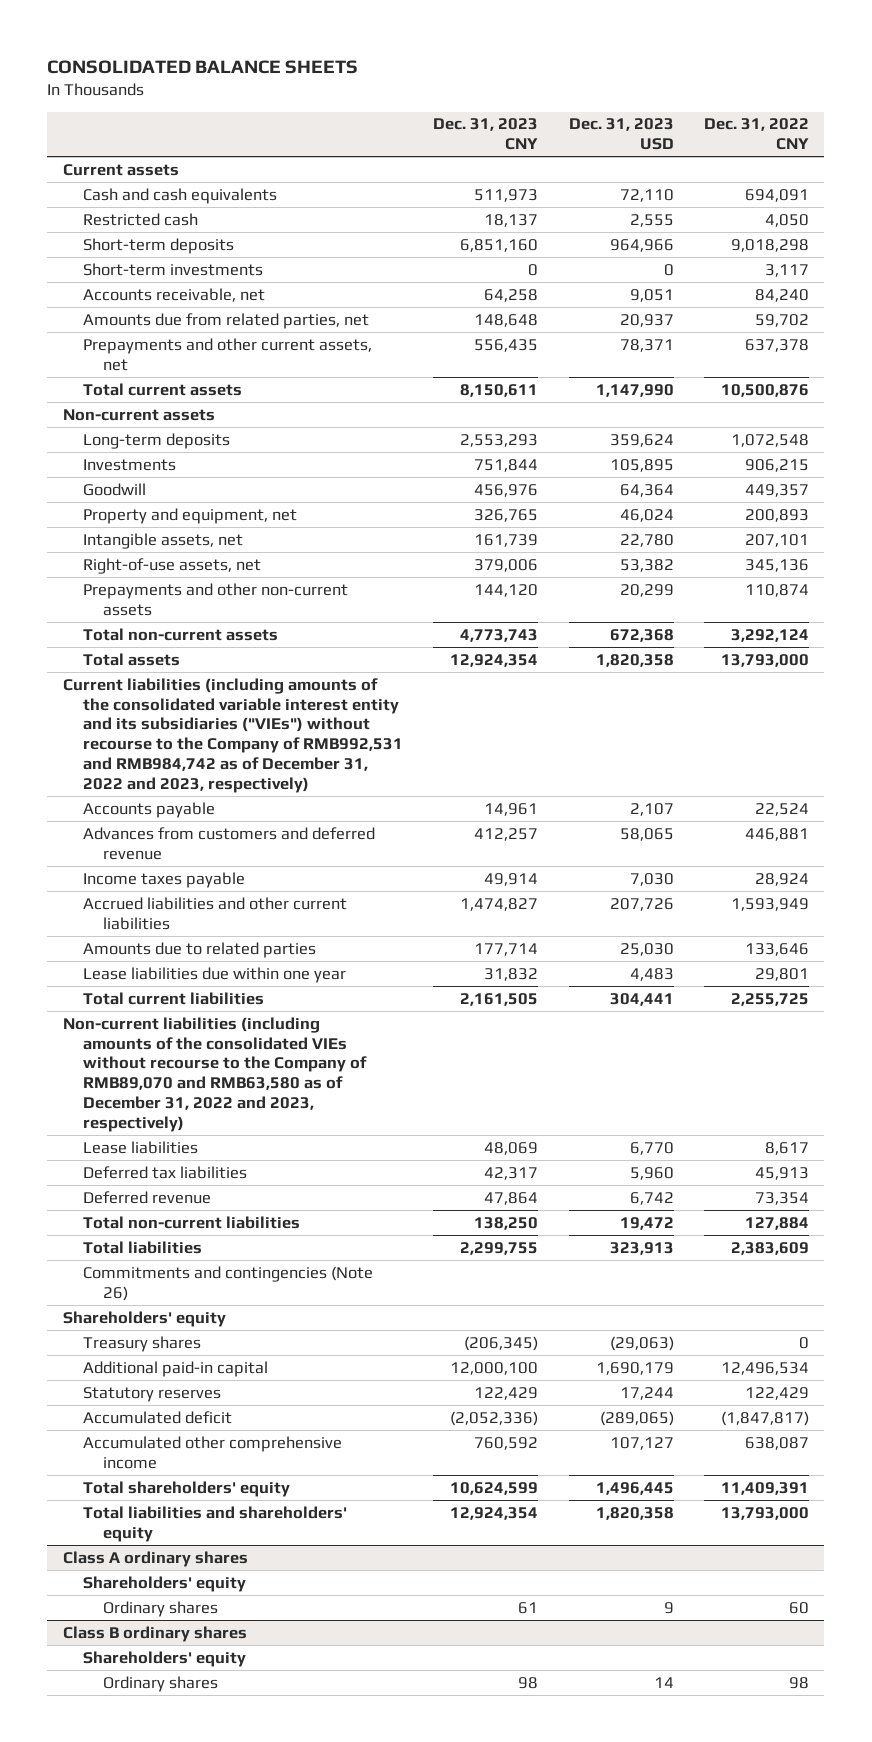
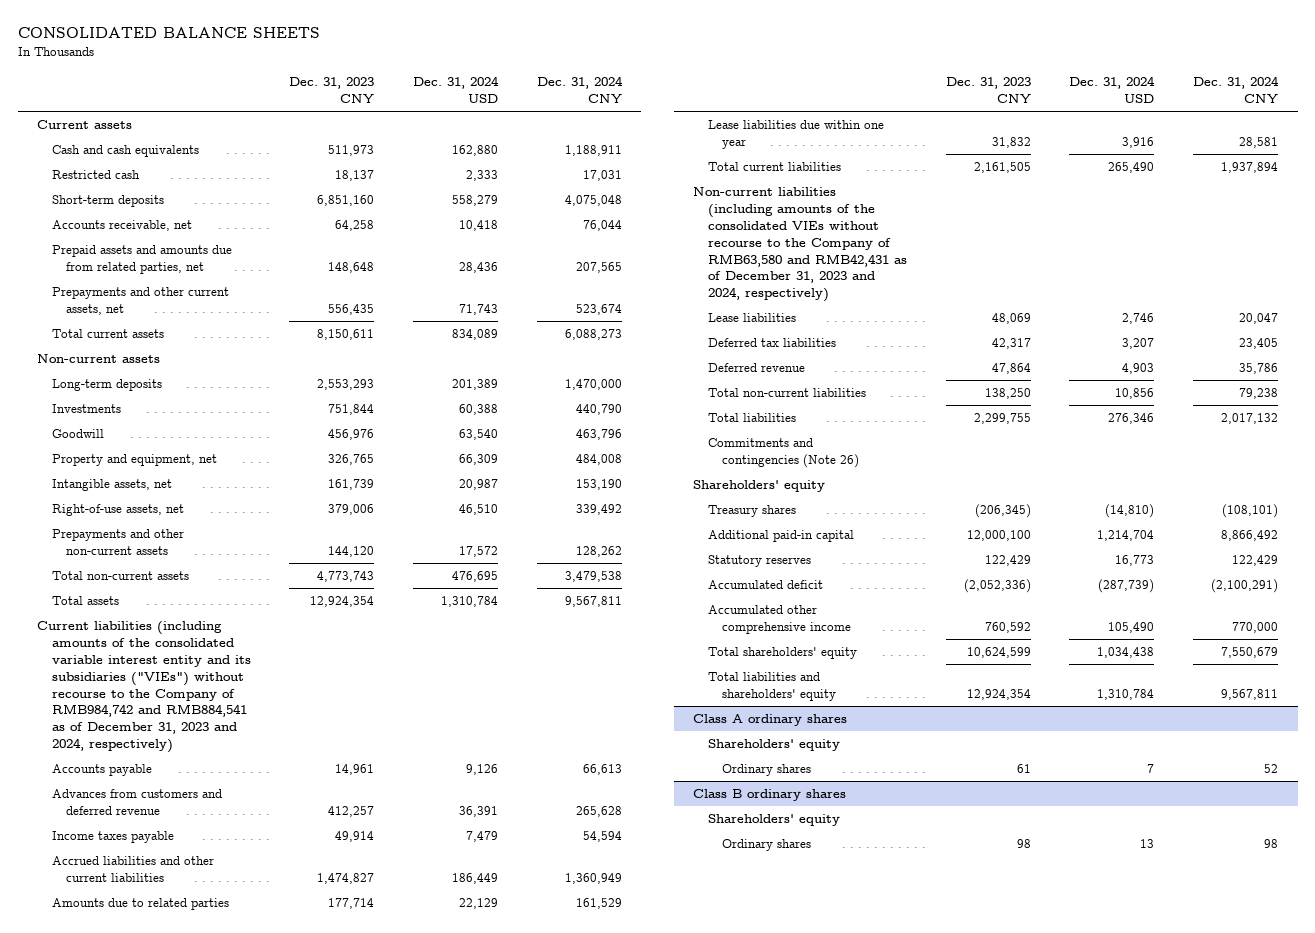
[568,118,674,151] Dec. 31, 2023 USD -> none
[703,118,809,151] Dec. 31, 2022 CNY -> none
none -> [413,76,500,104] Dec. 31, 2024 USD
none -> [536,76,623,104] Dec. 31, 2024 CNY
[82,262,263,276] Short-term investments -> none
[82,312,369,329] Amounts due from related parties, net -> [51,245,232,275] Prepaid assets and amounts due from related parties, net
[62,677,403,794] Current liabilities (including amounts of the consolidated variable interest entity and its subsidiaries ("VIEs") without recourse to the Company of RMB992,531 and RMB984,742 as of December 31, 2022 and 2023, respectively) -> [37,621,251,754] Current liabilities (including amounts of the consolidated variable interest entity and its subsidiaries ("VIEs") without recourse to the Company of RMB984,742 and RMB884,541 as of December 31, 2023 and 2024, respectively)
[62,1016,367,1133] Non-current liabilities (including amounts of the consolidated VIEs without recourse to the Company of RMB89,070 and RMB63,580 as of December 31, 2022 and 2023, respectively) -> [693,187,907,303] Non-current liabilities (including amounts of the consolidated VIEs without recourse to the Company of RMB63,580 and RMB42,431 as of December 31, 2023 and 2024, respectively)

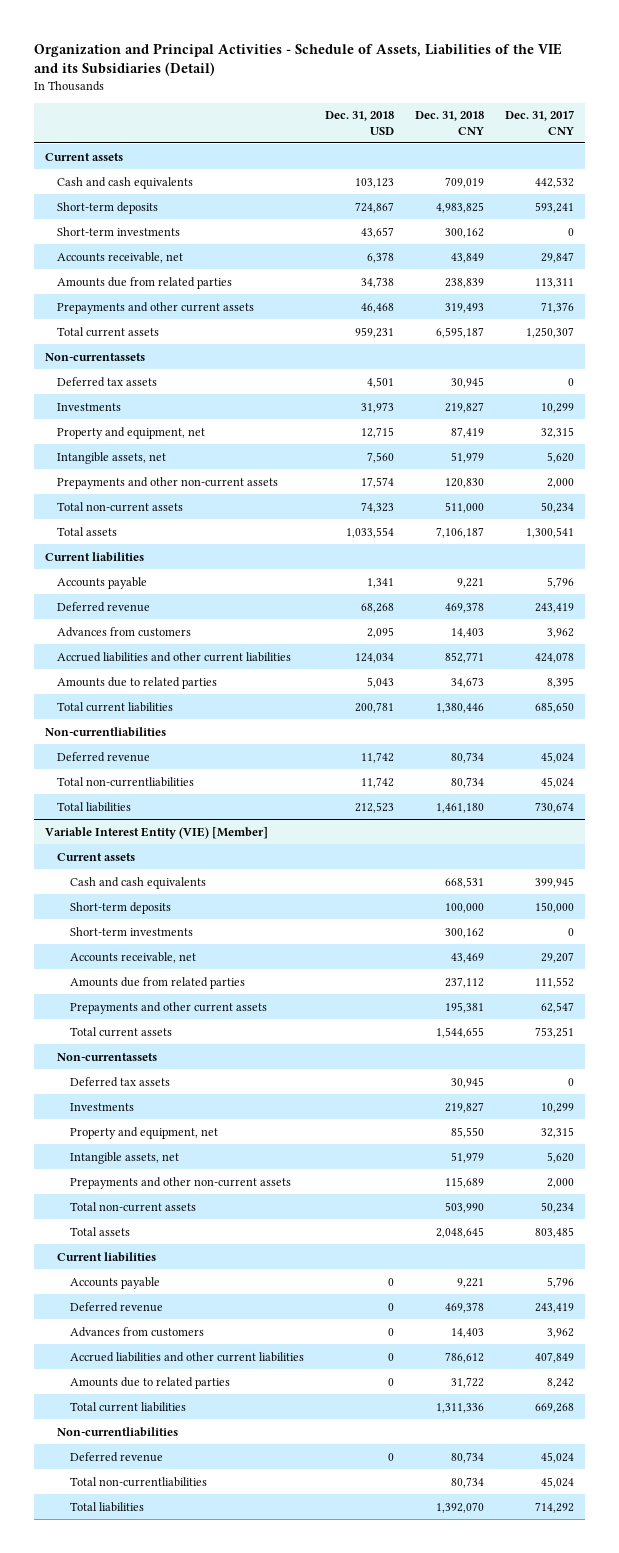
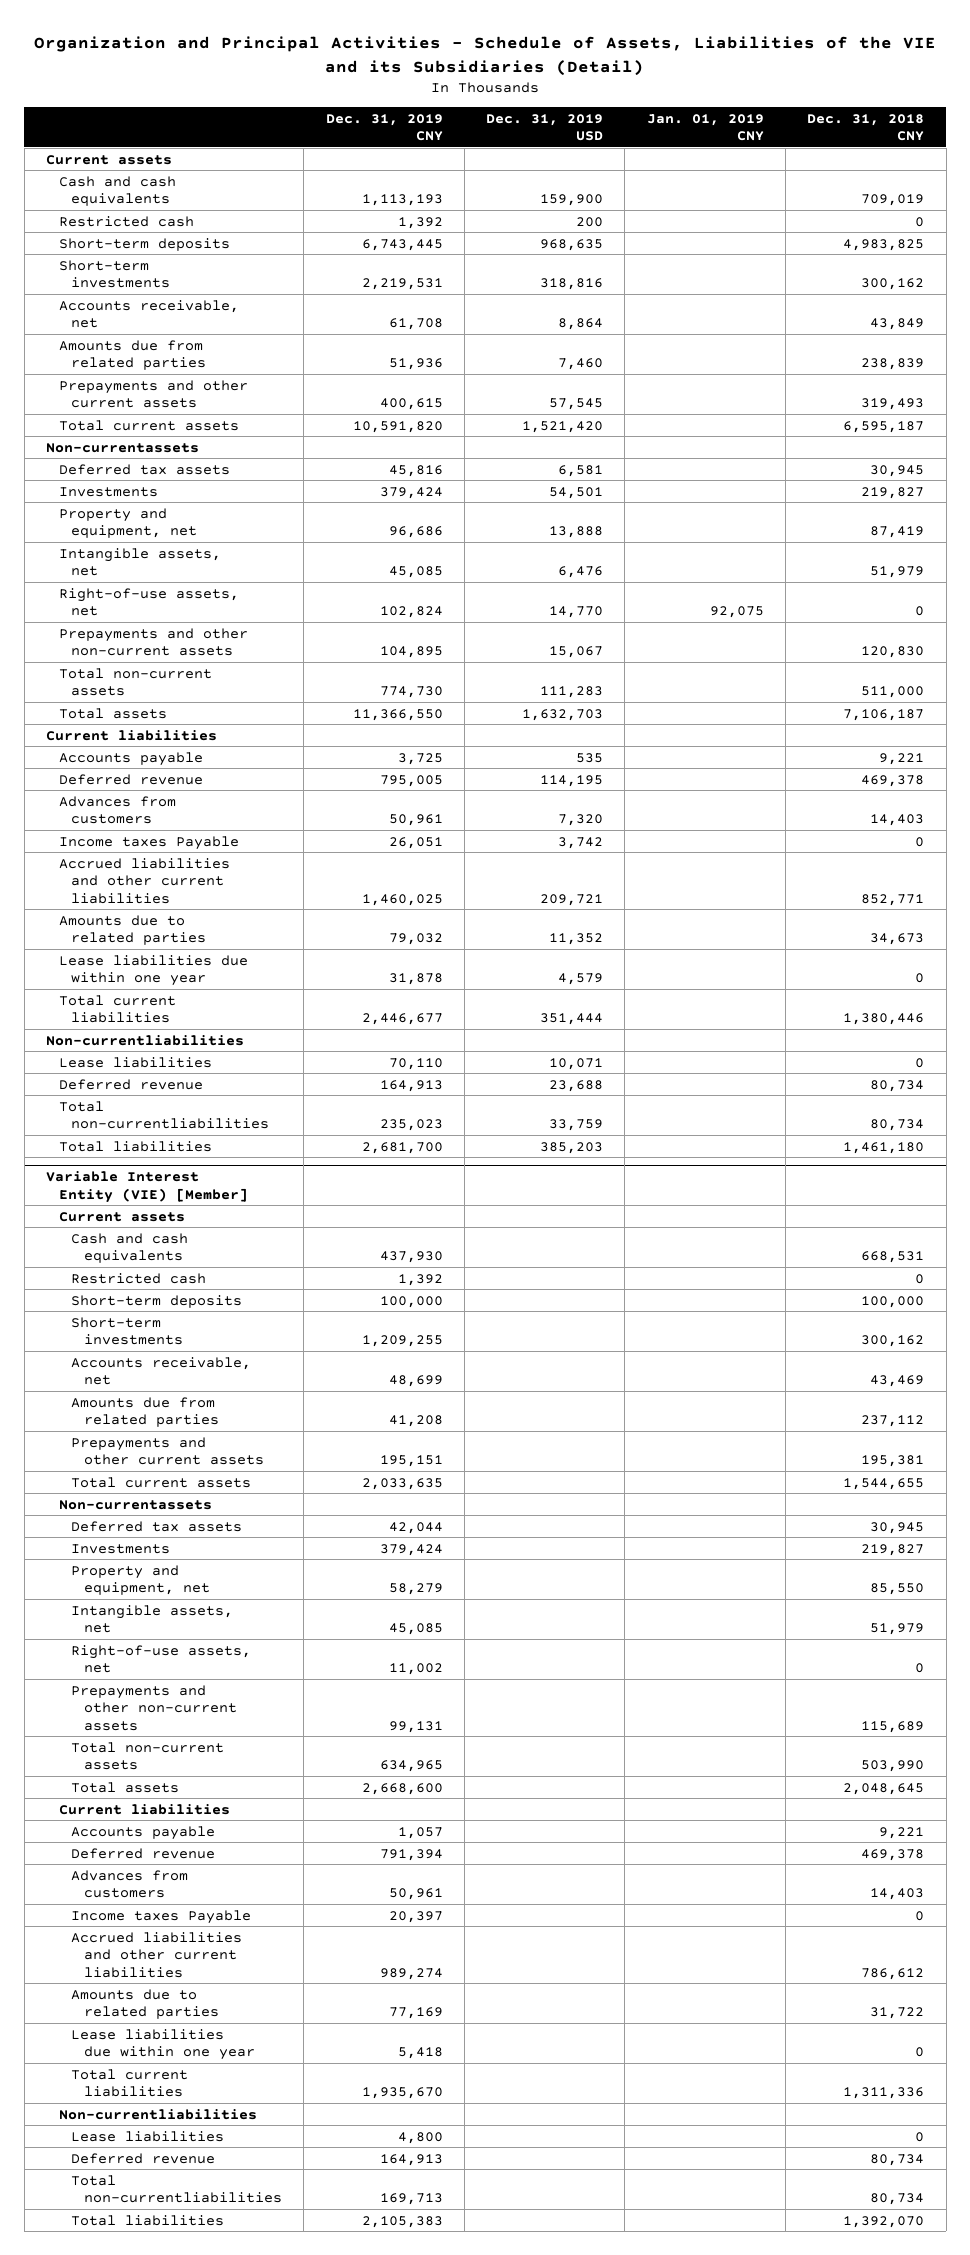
[325,111,395,135] Dec. 31, 2018 USD -> none
[505,110,575,135] Dec. 31, 2017 CNY -> none
none -> [325,113,443,142] Dec. 31, 2019 CNY
none -> [486,113,604,142] Dec. 31, 2019 USD
none -> [646,113,764,142] Jan. 01, 2019 CNY
none -> [58,215,194,227] Restricted cash
none -> [58,587,239,617] Right-of-use assets, net
none -> [58,835,239,850] Income taxes Payable
none -> [58,954,248,987] Lease liabilities due within one year
none -> [58,1056,212,1068] Lease liabilities
none -> [71,1272,207,1284] Restricted cash
none -> [71,1644,252,1674] Right-of-use assets, net
none -> [71,1909,252,1924] Income taxes Payable
none -> [71,2028,256,2061] Lease liabilities due within one year
none -> [71,2130,225,2142] Lease liabilities

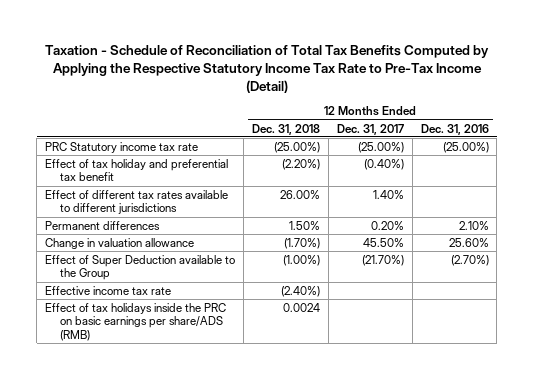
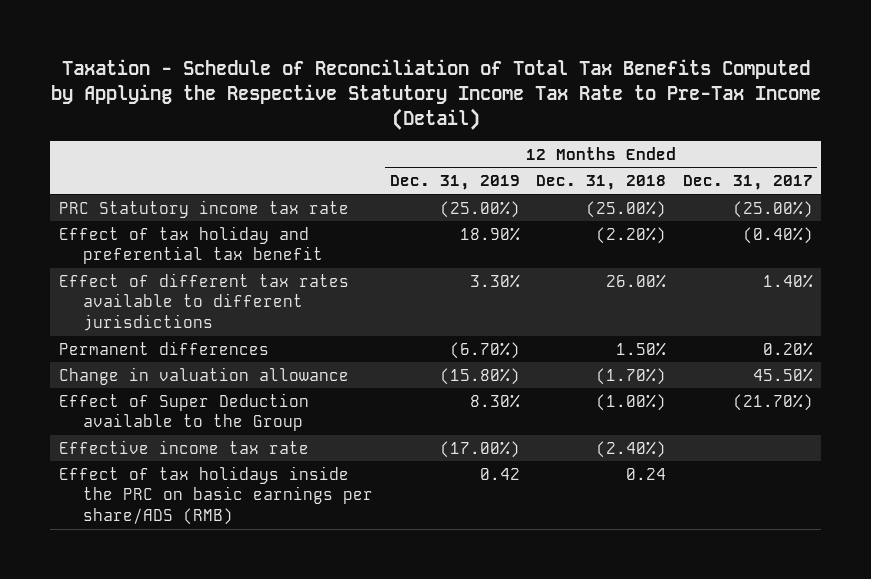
[420,123,489,135] Dec. 31, 2016 -> none
none -> [389,175,520,191] Dec. 31, 2019
[282,302,320,312] 0.0024 -> [626,467,667,480] 0.24

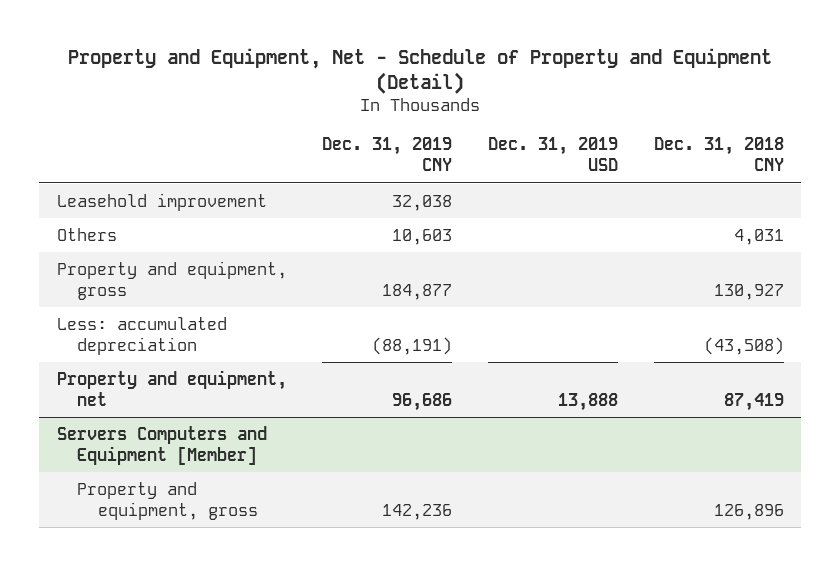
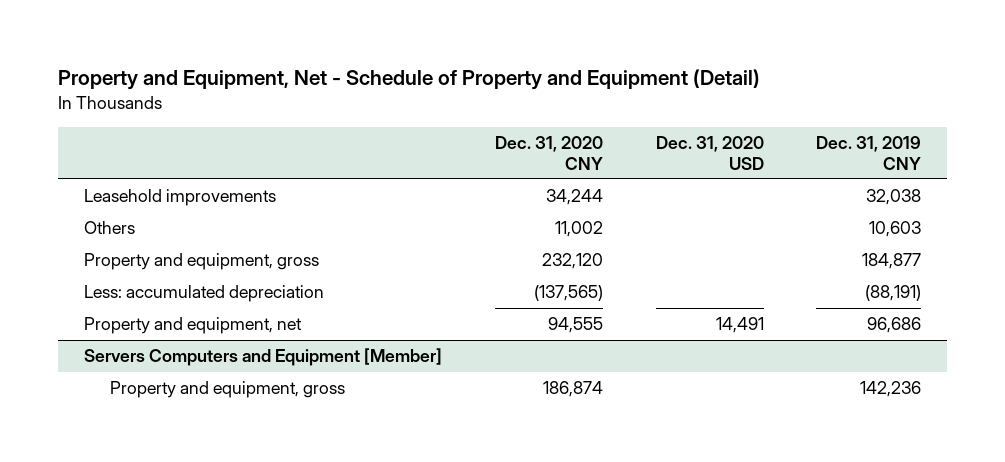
[488,137,619,172] Dec. 31, 2019 USD -> none
[653,137,784,172] Dec. 31, 2018 CNY -> none
none -> [494,136,603,170] Dec. 31, 2020 CNY
none -> [655,136,764,170] Dec. 31, 2020 USD
[56,192,267,211] Leasehold improvement -> [84,189,277,207] Leasehold improvements

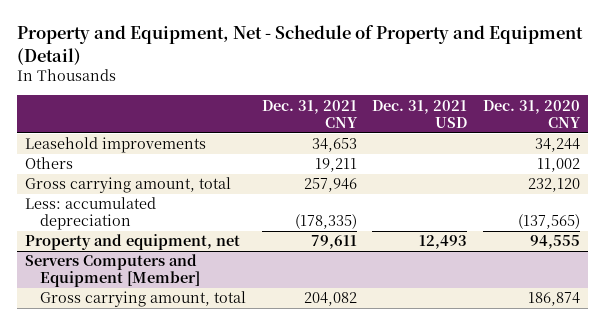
[655,136,764,170] Dec. 31, 2020 USD -> none
[816,136,922,170] Dec. 31, 2019 CNY -> none
none -> [261,99,358,128] Dec. 31, 2021 CNY
none -> [372,99,468,128] Dec. 31, 2021 USD
[84,253,320,271] Property and equipment, gross -> [24,177,231,194] Gross carrying amount, total
[109,381,345,399] Property and equipment, gross -> [39,291,246,308] Gross carrying amount, total

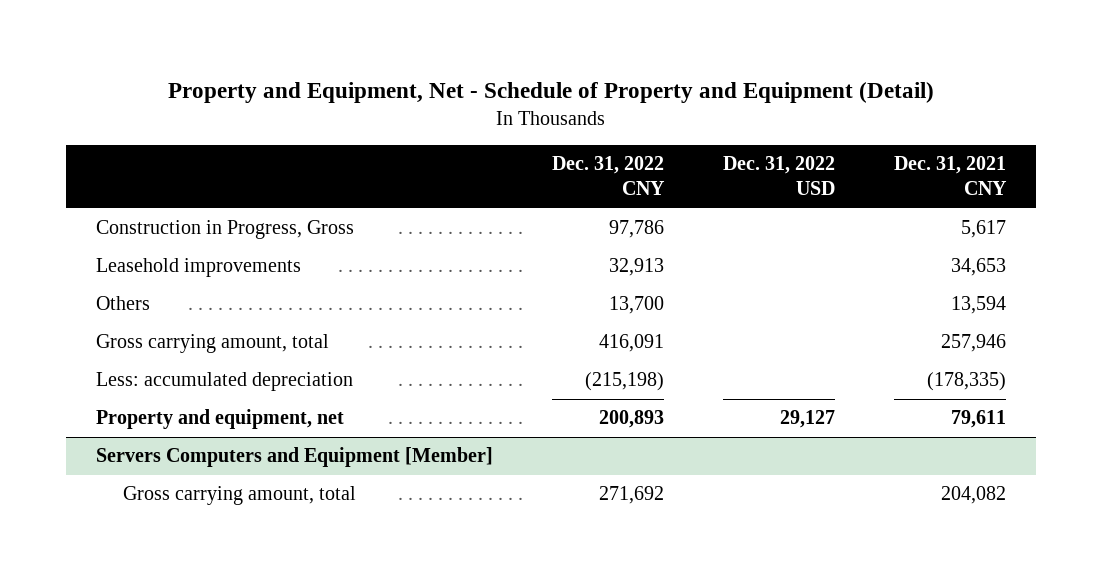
[372,99,468,128] Dec. 31, 2021 USD -> none
[483,99,582,128] Dec. 31, 2020 CNY -> none
none -> [552,156,666,196] Dec. 31, 2022 CNY
none -> [723,156,836,196] Dec. 31, 2022 USD
none -> [96,220,355,240] Construction in Progress, Gross
[314,158,357,173] 19,211 -> [951,296,1007,315] 13,594

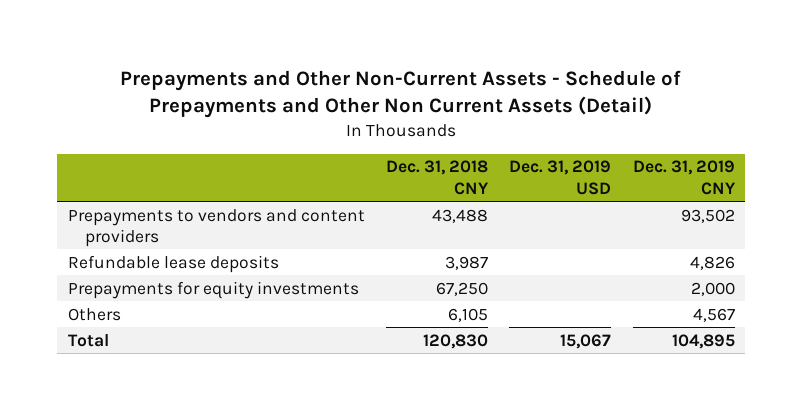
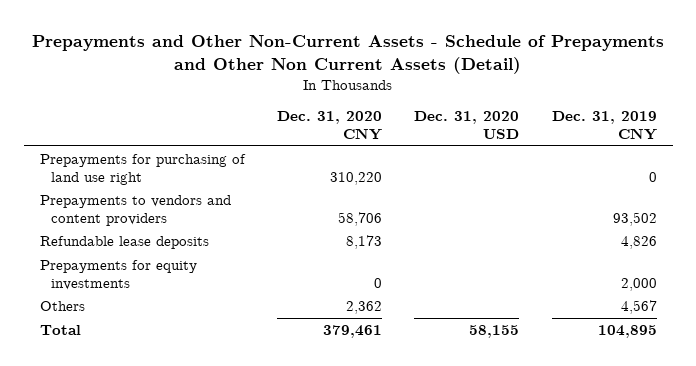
[386,160,490,195] Dec. 31, 2018 CNY -> none
[509,160,612,195] Dec. 31, 2019 USD -> none
none -> [277,111,383,141] Dec. 31, 2020 CNY
none -> [414,111,520,140] Dec. 31, 2020 USD
none -> [39,153,246,185] Prepayments for purchasing of land use right

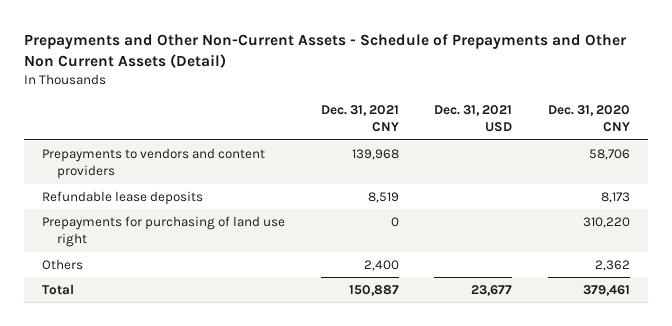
[414,111,520,140] Dec. 31, 2020 USD -> none
[551,111,657,141] Dec. 31, 2019 CNY -> none
none -> [320,105,399,133] Dec. 31, 2021 CNY
none -> [434,105,513,133] Dec. 31, 2021 USD
[39,259,197,290] Prepayments for equity investments -> none
[39,153,246,185] Prepayments for purchasing of land use right -> [41,215,285,248] Prepayments for purchasing of land use right

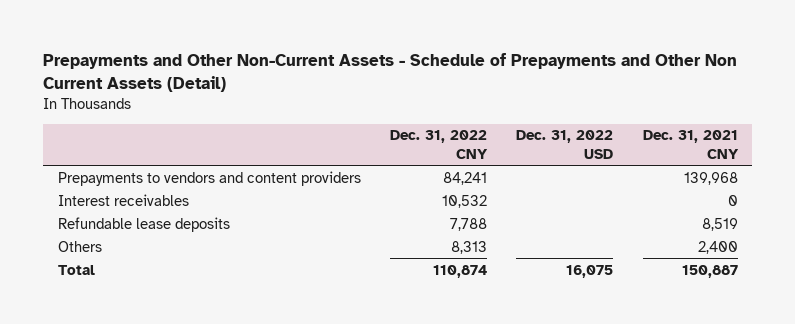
[434,105,513,133] Dec. 31, 2021 USD -> none
[548,105,631,133] Dec. 31, 2020 CNY -> none
none -> [389,130,488,159] Dec. 31, 2022 CNY
none -> [516,130,614,159] Dec. 31, 2022 USD
none -> [57,193,189,206] Interest receivables
[41,215,285,248] Prepayments for purchasing of land use right -> none

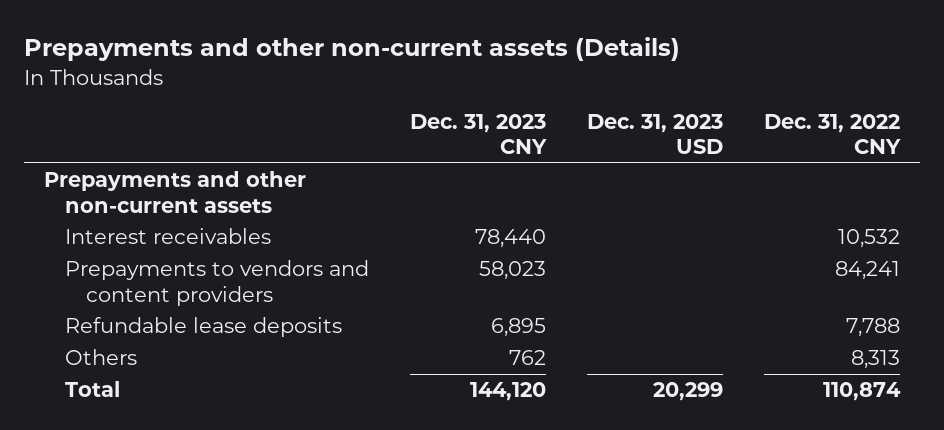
[42,52,737,92] Prepayments and Other Non-Current Assets - Schedule of Prepayments and Other Non Current Assets (Detail) -> [23,37,680,62] Prepayments and other non-current assets (Details)
[516,130,614,159] Dec. 31, 2022 USD -> none
[642,130,739,159] Dec. 31, 2021 CNY -> none
none -> [410,113,548,155] Dec. 31, 2023 CNY
none -> [587,113,724,155] Dec. 31, 2023 USD
none -> [44,171,307,213] Prepayments and other non-current assets
[57,170,361,186] Prepayments to vendors and content providers -> [65,260,370,306] Prepayments to vendors and content providers

